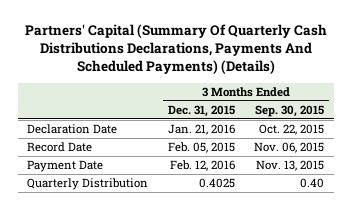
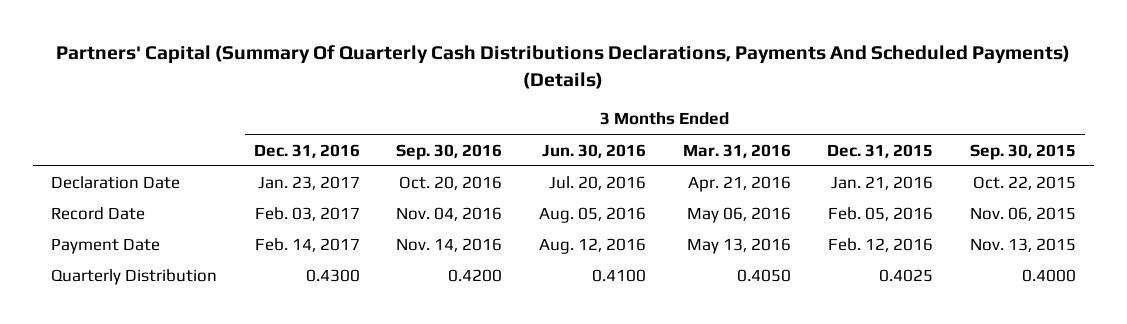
none -> [253,143,360,158] Dec. 31, 2016
none -> [396,143,503,160] Sep. 30, 2016
none -> [541,143,646,158] Jun. 30, 2016
none -> [682,143,791,158] Mar. 31, 2016
[167,142,235,154] Feb. 05, 2015 -> [828,207,934,222] Feb. 05, 2016
[300,178,325,189] 0.40 -> [1021,269,1076,283] 0.4000

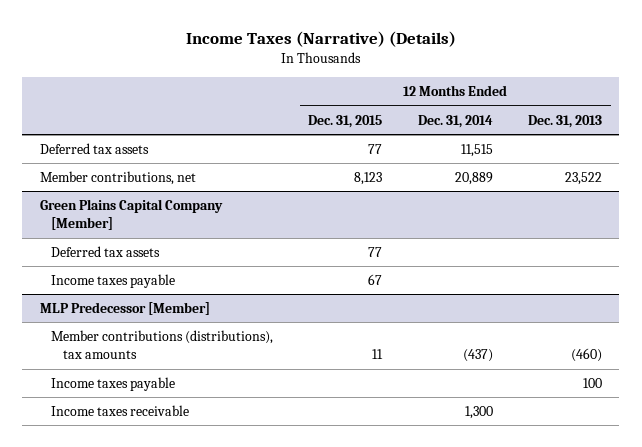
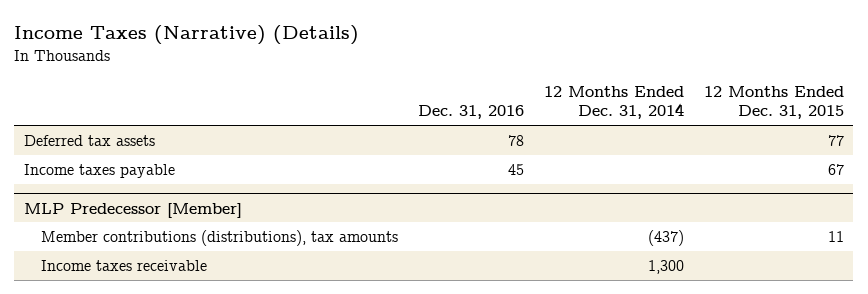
[527,114,602,128] Dec. 31, 2013 -> none
none -> [417,105,524,120] Dec. 31, 2016
[39,143,149,155] Deferred tax assets -> none
[39,171,196,186] Member contributions, net -> none
[39,199,223,231] Green Plains Capital Company [Member] -> none
[51,377,176,392] Income taxes payable -> none

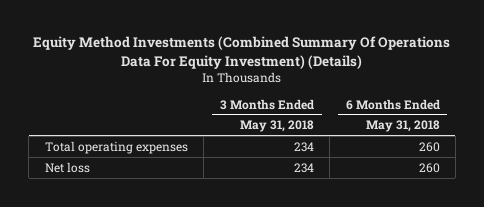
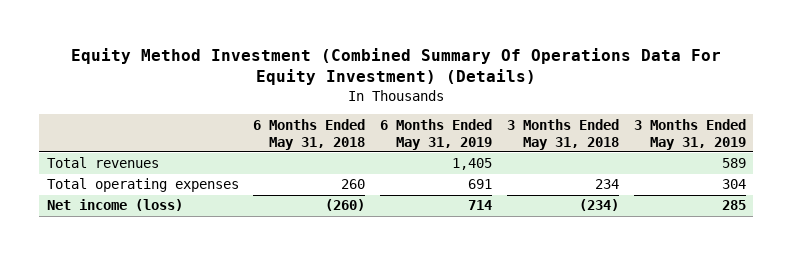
[33,36,451,69] Equity Method Investments (Combined Summary Of Operations Data For Equity Investment) (Details) -> [71,47,722,85] Equity Method Investment (Combined Summary Of Operations Data For Equity Investment) (Details)
none -> [380,118,493,150] 6 Months Ended May 31, 2019
none -> [633,118,746,150] 3 Months Ended May 31, 2019
none -> [46,157,159,169] Total revenues
[44,161,90,173] Net loss -> [46,199,183,212] Net income (loss)
[293,162,314,173] 234 -> [578,199,619,212] (234)
[418,162,440,173] 260 -> [325,199,366,212] (260)

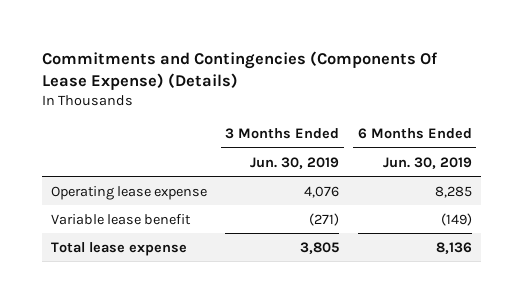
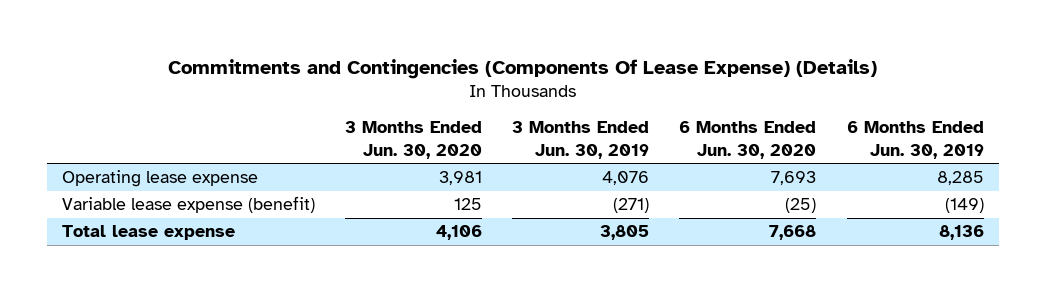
none -> [344,121,482,159] 3 Months Ended Jun. 30, 2020
none -> [679,121,817,159] 6 Months Ended Jun. 30, 2020
[50,213,191,225] Variable lease benefit -> [61,196,315,214] Variable lease expense (benefit)

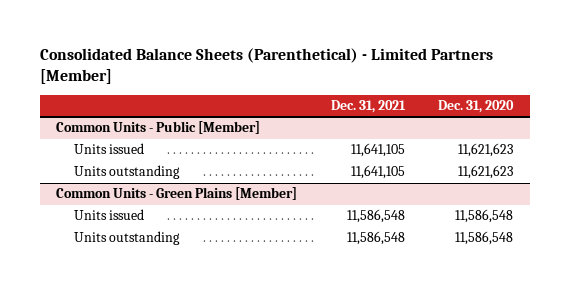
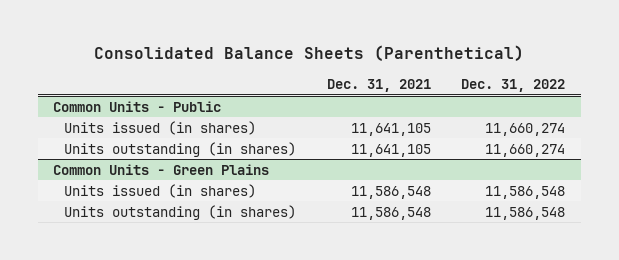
[39,48,493,85] Consolidated Balance Sheets (Parenthetical) - Limited Partners [Member] -> [94,45,525,62] Consolidated Balance Sheets (Parenthetical)
[438,99,515,113] Dec. 31, 2020 -> none
none -> [461,78,566,92] Dec. 31, 2022
[56,121,261,135] Common Units - Public [Member] -> [53,100,222,112] Common Units - Public
[74,143,145,155] Units issued -> [64,120,257,135] Units issued (in shares)
[74,165,181,180] Units outstanding -> [64,141,297,157] Units outstanding (in shares)
[56,187,298,201] Common Units - Green Plains [Member] -> [53,163,270,175] Common Units - Green Plains
[74,209,145,221] Units issued -> [64,183,257,198] Units issued (in shares)
[74,231,181,246] Units outstanding -> [64,204,297,220] Units outstanding (in shares)

